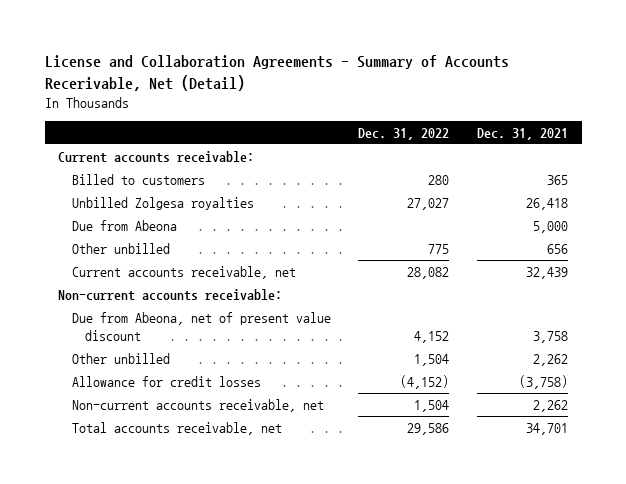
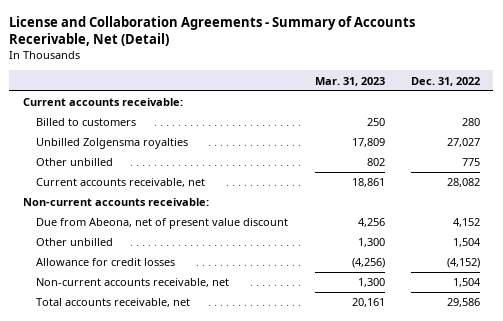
[476,127,568,140] Dec. 31, 2021 -> none
none -> [314,76,385,86] Mar. 31, 2023
[71,219,177,231] Due from Abeona -> none
[71,196,254,210] Unbilled Zolgesa royalties -> [36,138,189,150] Unbilled Zolgensma royalties

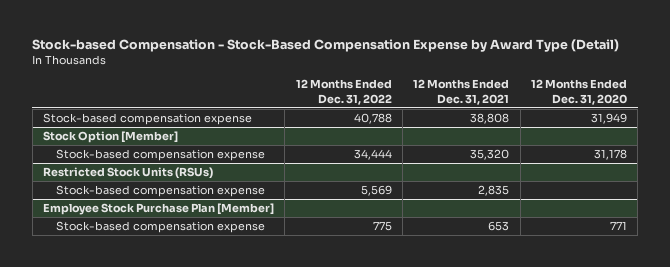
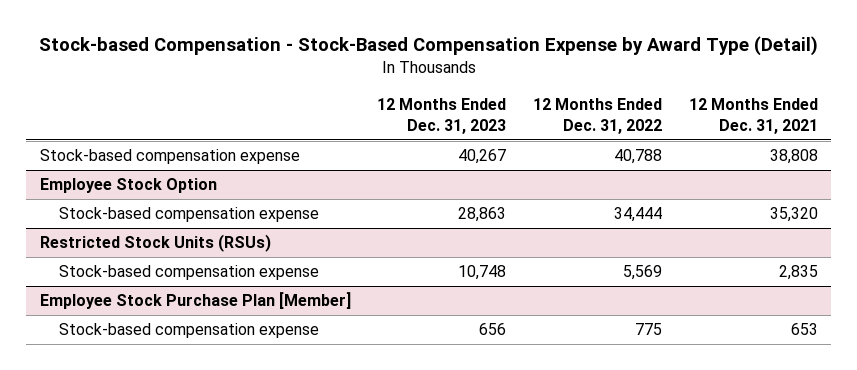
[530,79,627,105] 12 Months Ended Dec. 31, 2020 -> none
none -> [377,98,507,134] 12 Months Ended Dec. 31, 2023
[43,131,179,144] Stock Option [Member] -> [39,178,217,194] Employee Stock Option

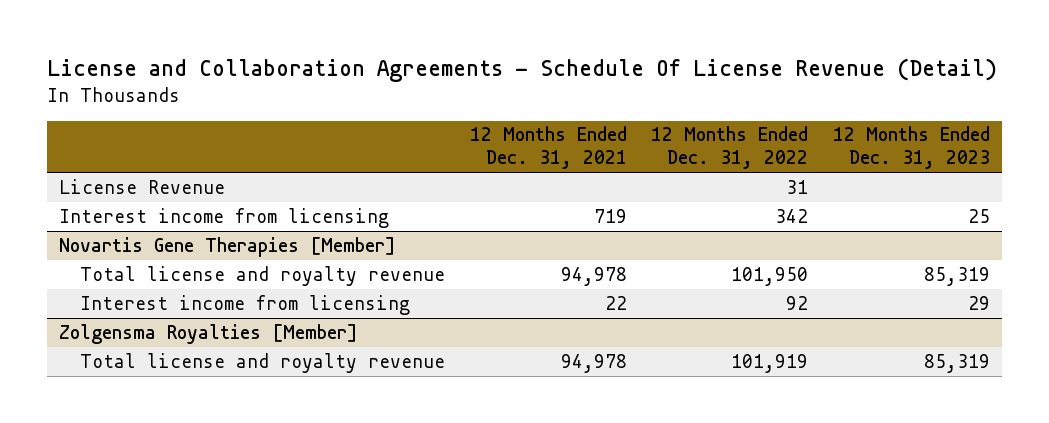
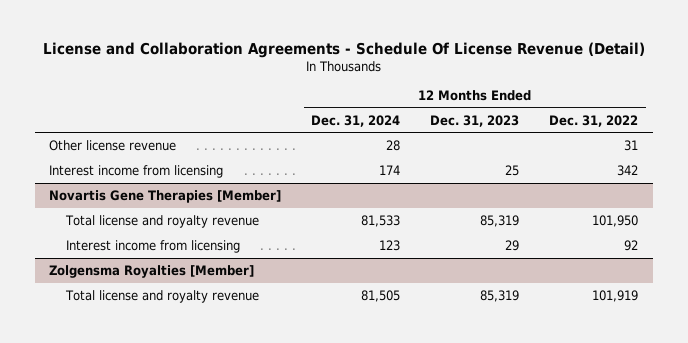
[469,126,627,170] 12 Months Ended Dec. 31, 2021 -> none
none -> [311,114,401,127] Dec. 31, 2024
[58,178,225,194] License Revenue -> [49,139,177,151] Other license revenue

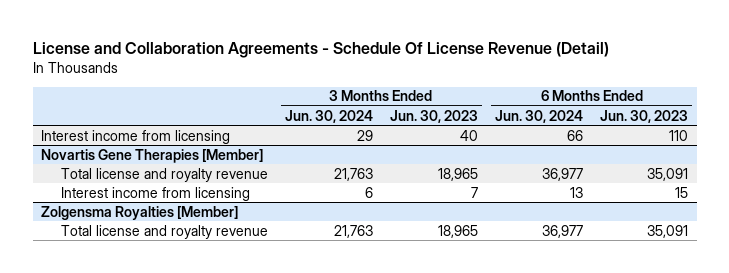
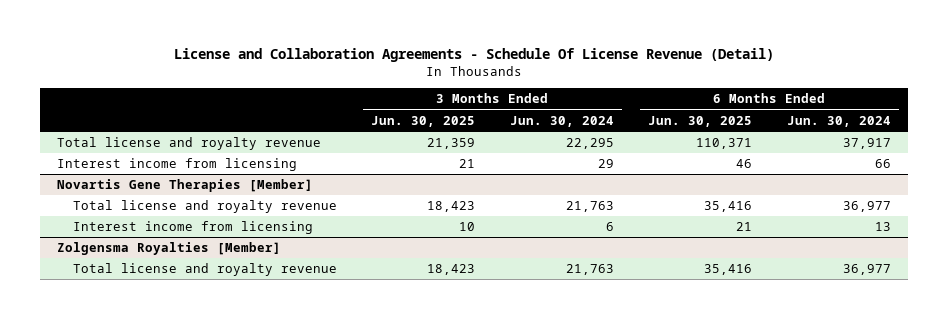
[389,109,478,123] Jun. 30, 2023 -> none
[600,109,689,123] Jun. 30, 2023 -> none
none -> [371,115,476,127] Jun. 30, 2025
none -> [648,115,753,127] Jun. 30, 2025
none -> [57,137,322,151] Total license and royalty revenue

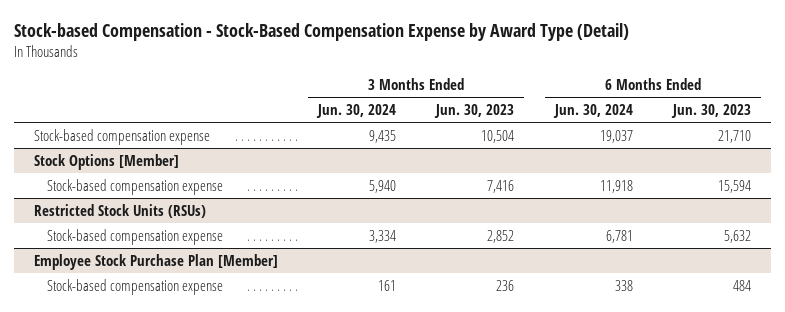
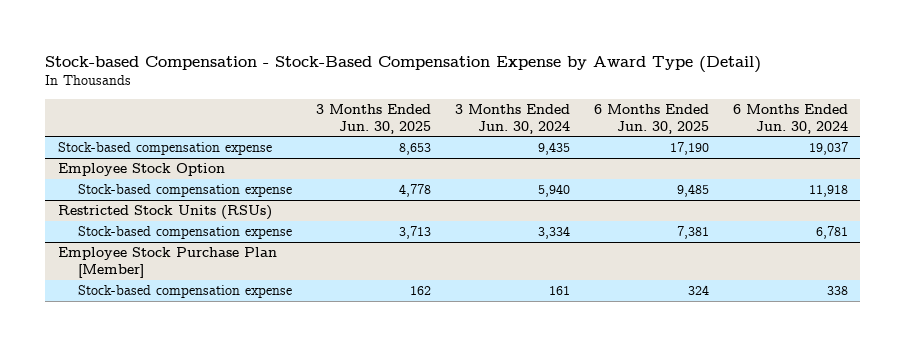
[434,104,515,119] Jun. 30, 2023 -> none
[671,104,752,119] Jun. 30, 2023 -> none
none -> [315,104,431,134] 3 Months Ended Jun. 30, 2025
none -> [594,104,710,134] 6 Months Ended Jun. 30, 2025
[33,153,179,170] Stock Options [Member] -> [57,163,225,177] Employee Stock Option

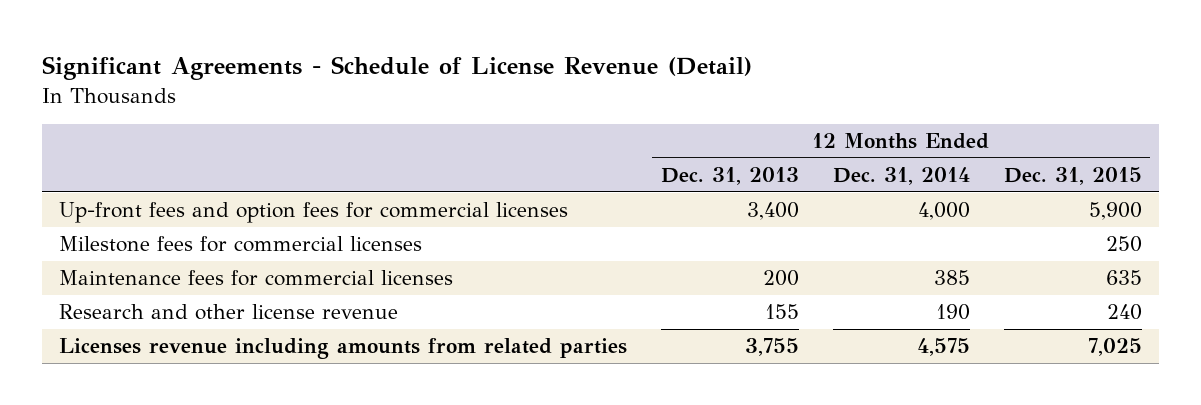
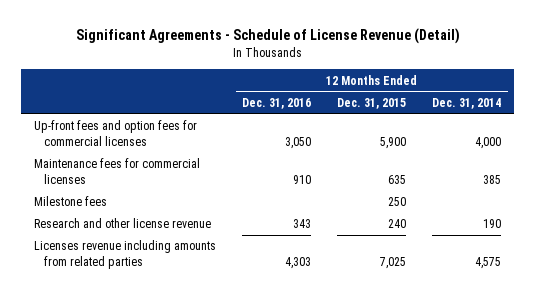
[660,166,799,185] Dec. 31, 2013 -> none
none -> [242,97,312,109] Dec. 31, 2016
[58,236,422,253] Milestone fees for commercial licenses -> none
none -> [34,196,108,207] Milestone fees

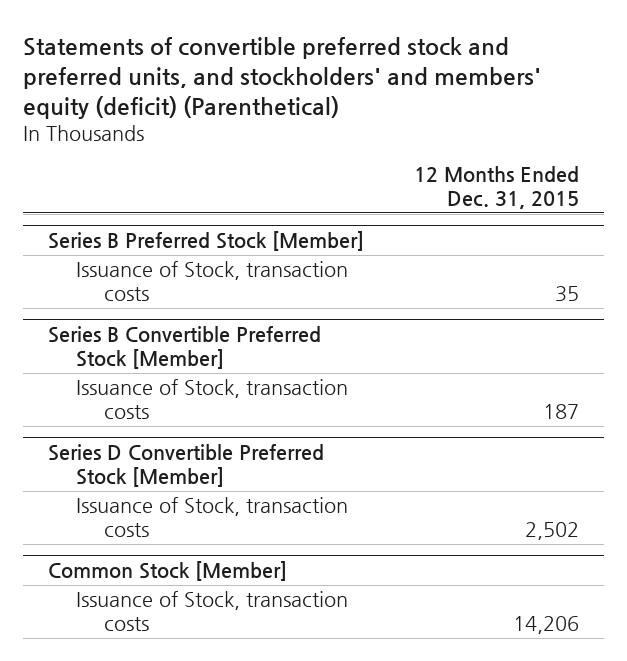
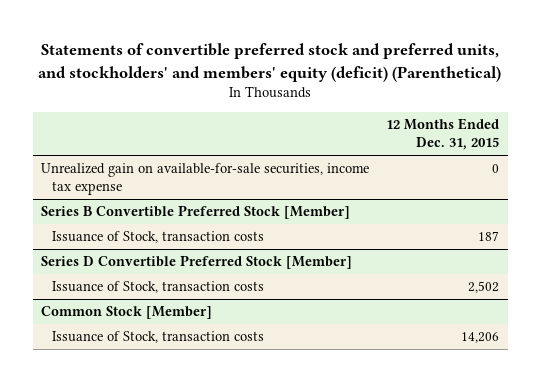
[48,231,365,252] Series B Preferred Stock [Member] -> none
[75,261,348,302] Issuance of Stock, transaction costs -> none
none -> [41,163,370,196] Unrealized gain on available-for-sale securities, income tax expense

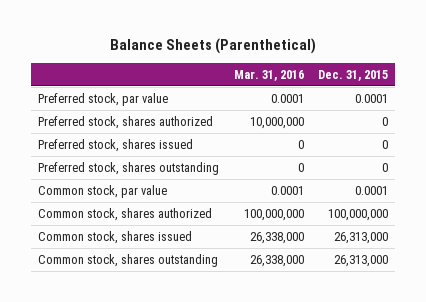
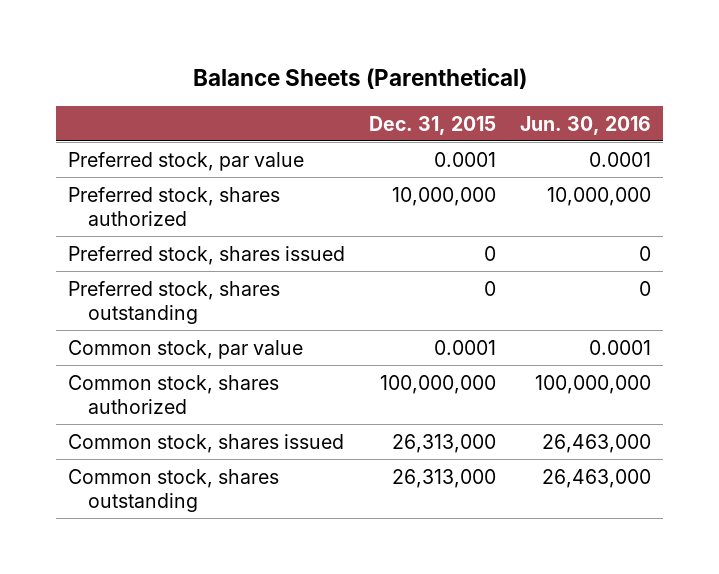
[233,69,304,81] Mar. 31, 2016 -> none
none -> [520,115,652,135] Jun. 30, 2016
[382,116,389,126] 0 -> [392,186,497,206] 10,000,000

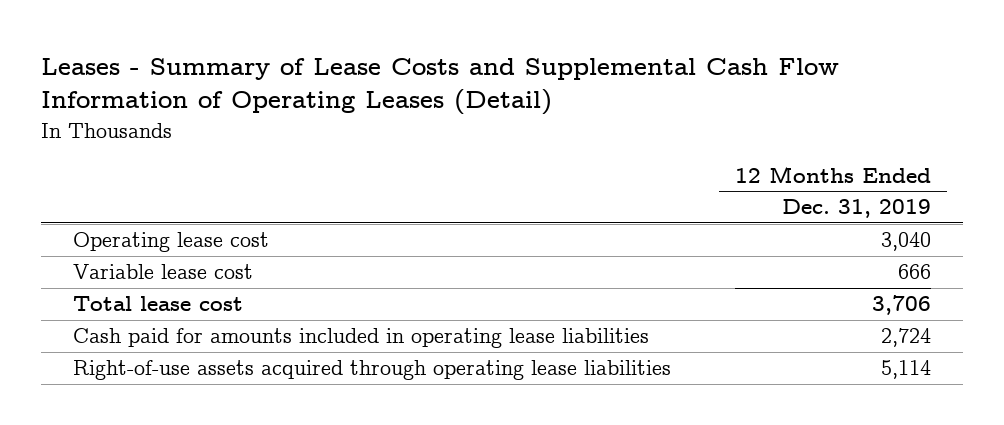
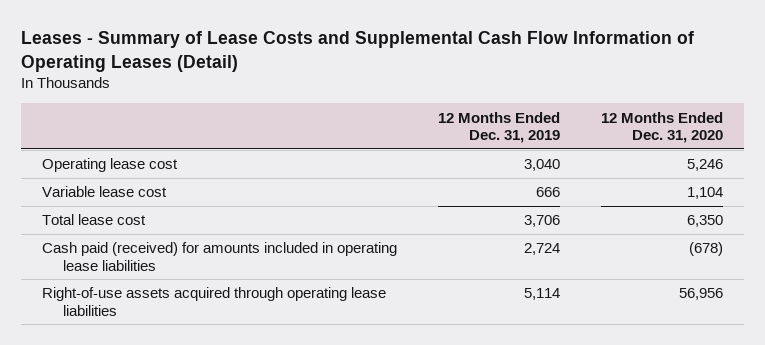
none -> [601,111,724,144] 12 Months Ended Dec. 31, 2020
[73,328,650,349] Cash paid for amounts included in operating lease liabilities -> [41,242,397,271] Cash paid (received) for amounts included in operating lease liabilities

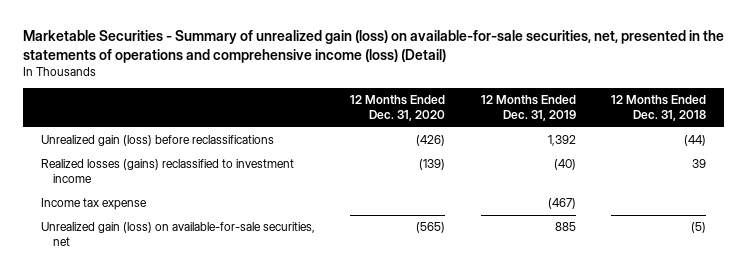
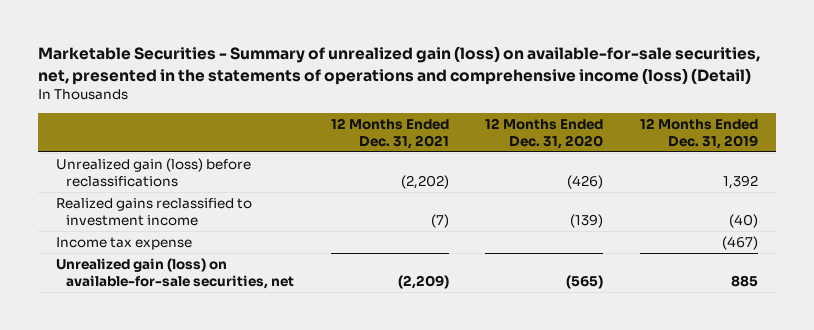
[611,95,707,122] 12 Months Ended Dec. 31, 2018 -> none
none -> [330,117,449,149] 12 Months Ended Dec. 31, 2021
[40,159,294,184] Realized losses (gains) reclassified to investment income -> [56,198,253,227] Realized gains reclassified to investment income

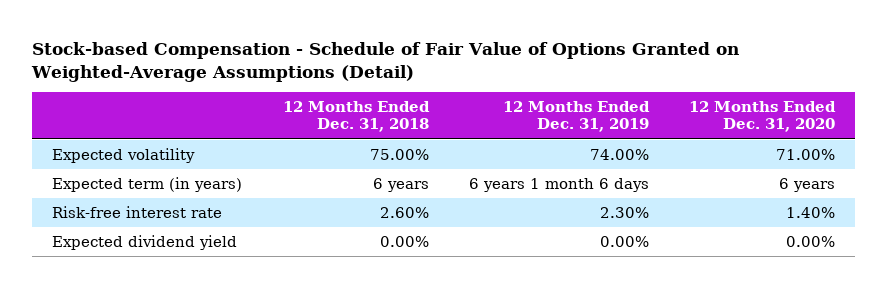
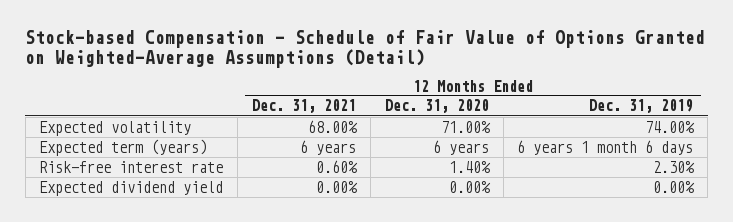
[282,101,430,133] 12 Months Ended Dec. 31, 2018 -> none
none -> [252,99,357,114] Dec. 31, 2021
[52,176,243,192] Expected term (in years) -> [39,138,208,156] Expected term (years)

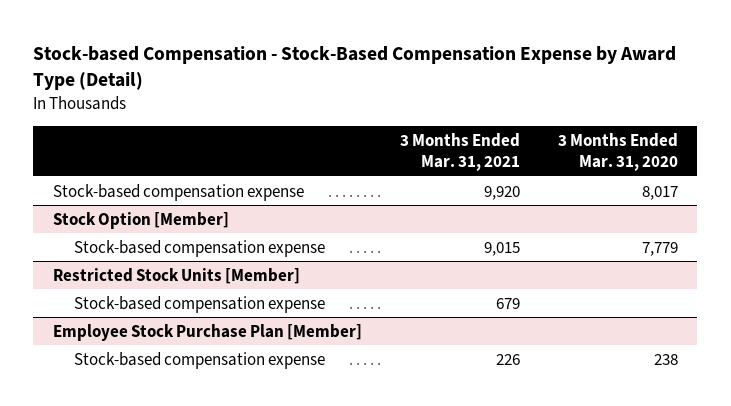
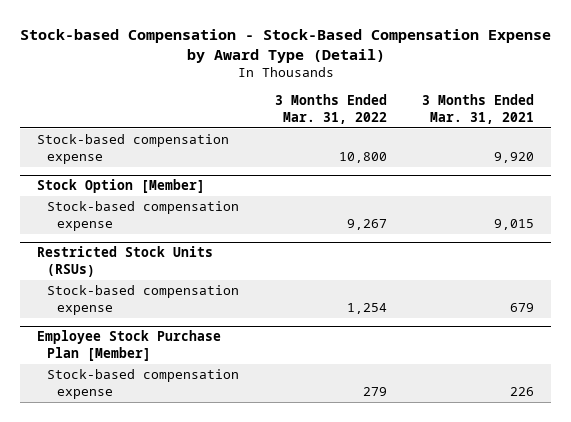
[558,133,679,172] 3 Months Ended Mar. 31, 2020 -> none
none -> [274,94,387,125] 3 Months Ended Mar. 31, 2022
[52,267,300,284] Restricted Stock Units [Member] -> [37,246,214,278] Restricted Stock Units (RSUs)

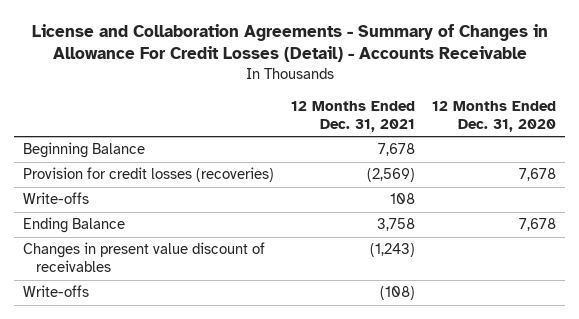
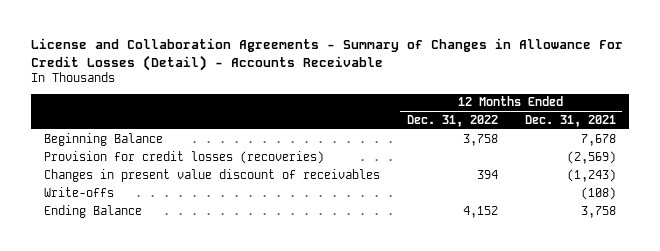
[432,100,557,132] 12 Months Ended Dec. 31, 2020 -> none
none -> [407,115,499,128] Dec. 31, 2022
[22,192,89,205] Write-offs -> none
[22,217,125,234] Ending Balance -> [44,204,143,218] Ending Balance

